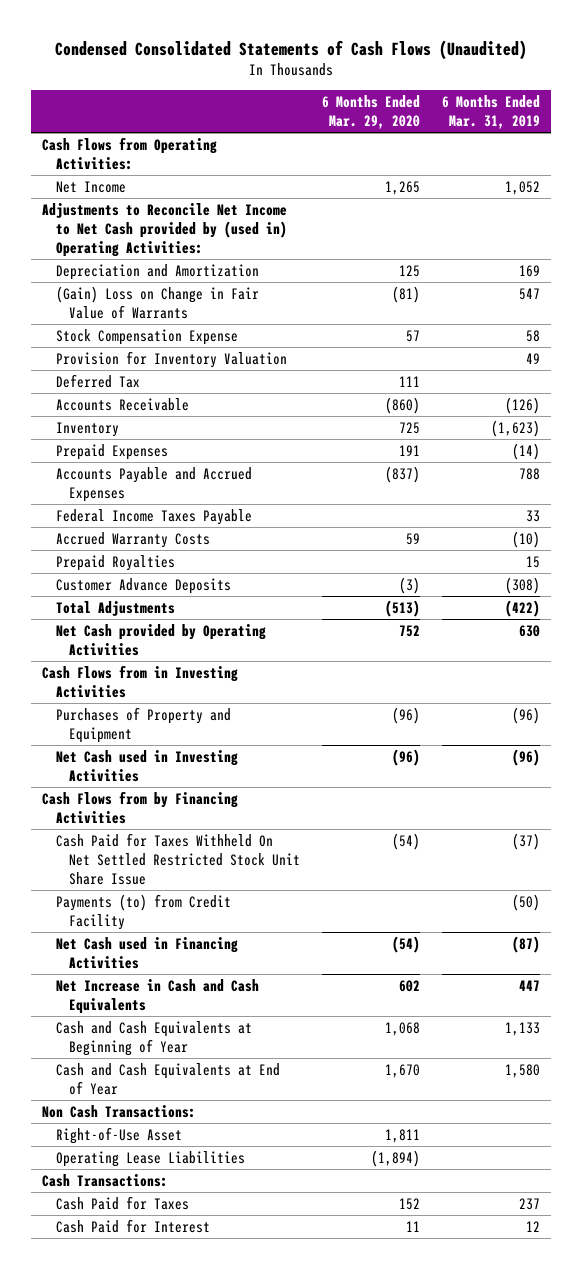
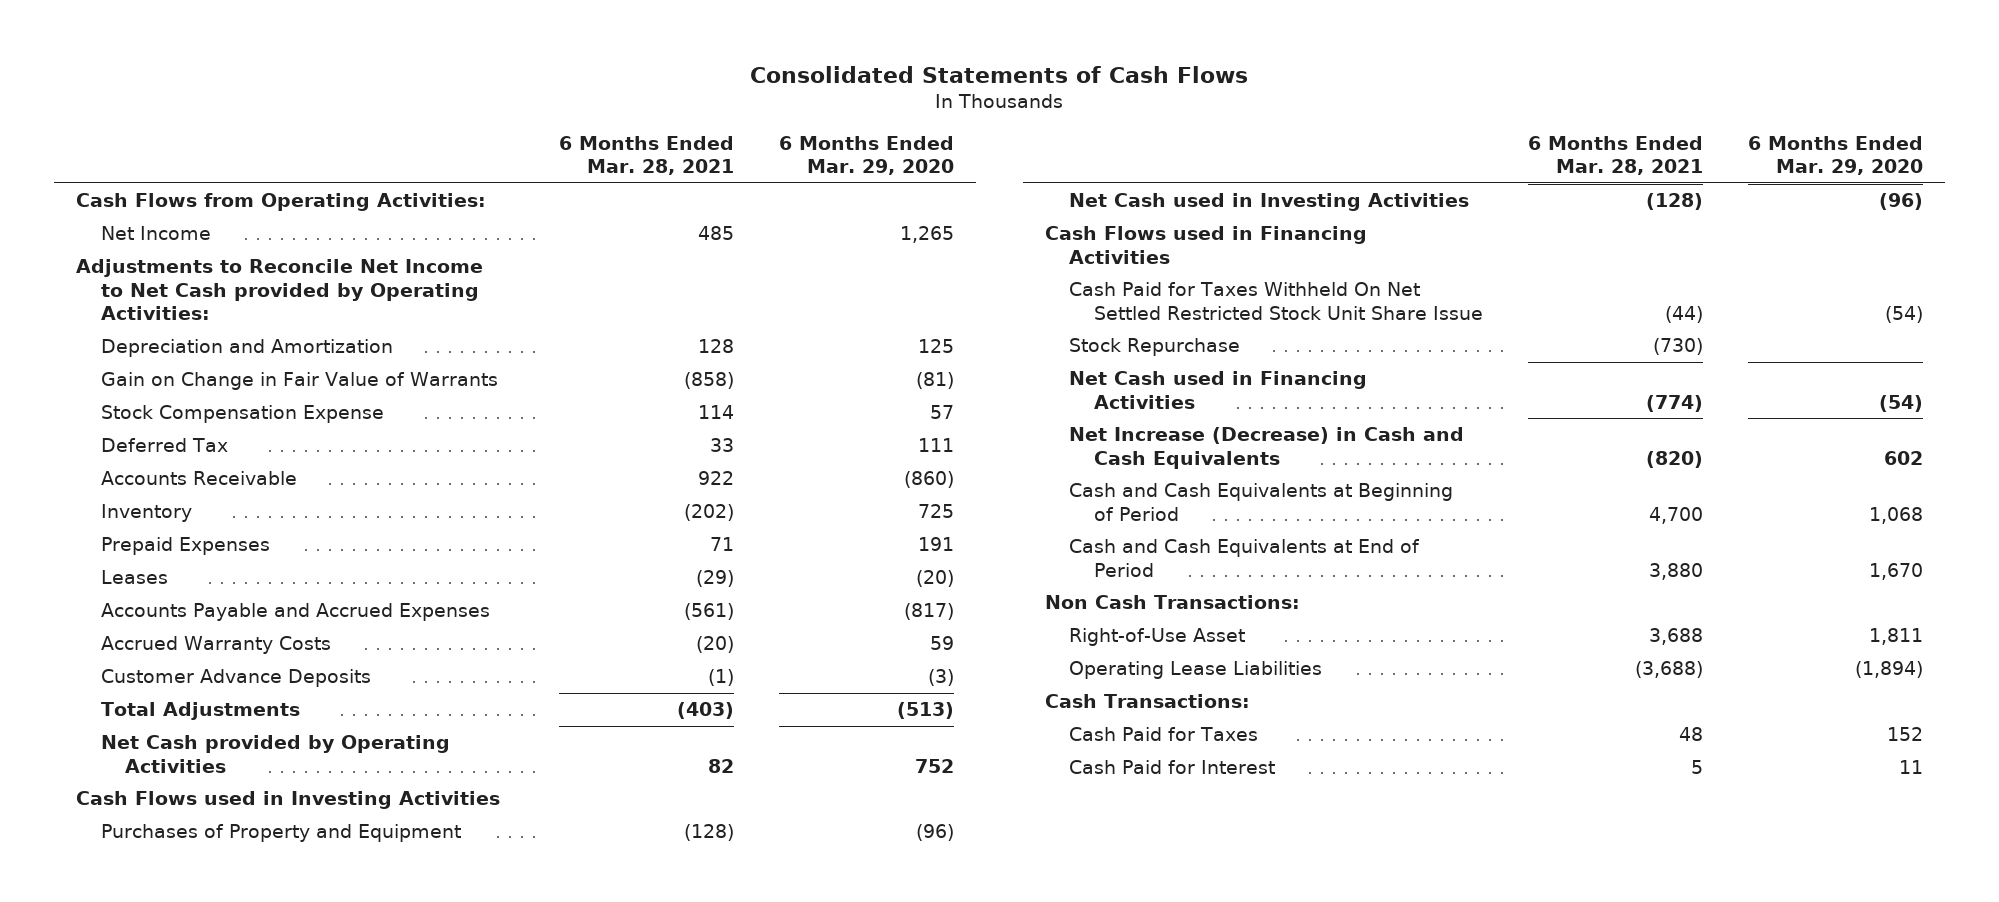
[54,39,527,60] Condensed Consolidated Statements of Cash Flows (Unaudited) -> [750,65,1249,83] Consolidated Statements of Cash Flows
[442,95,541,130] 6 Months Ended Mar. 31, 2019 -> none
none -> [559,135,735,175] 6 Months Ended Mar. 28, 2021
[41,202,287,258] Adjustments to Reconcile Net Income to Net Cash provided by (used in) Operating Activities: -> [76,259,484,321] Adjustments to Reconcile Net Income to Net Cash provided by Operating Activities:
[55,285,259,319] (Gain) Loss on Change in Fair Value of Warrants -> [100,372,498,391] Gain on Change in Fair Value of Warrants
[55,350,287,368] Provision for Inventory Valuation -> none
[55,508,252,525] Federal Income Taxes Payable -> none
none -> [100,570,168,585] Leases
[385,465,421,483] (837) -> [903,603,954,621] (817)
[55,554,175,571] Prepaid Royalties -> none
[41,664,238,698] Cash Flows from in Investing Activities -> [76,791,501,810] Cash Flows used in Investing Activities
[41,790,238,824] Cash Flows from by Financing Activities -> [1045,226,1368,264] Cash Flows used in Financing Activities
[55,893,231,930] Payments (to) from Credit Facility -> none
none -> [1069,338,1241,357] Stock Repurchase
[55,978,259,1014] Net Increase in Cash and Cash Equivalents -> [1069,427,1465,469] Net Increase (Decrease) in Cash and Cash Equivalents
[55,1020,252,1056] Cash and Cash Equivalents at Beginning of Year -> [1069,483,1454,521] Cash and Cash Equivalents at Beginning of Period
[55,1062,280,1095] Cash and Cash Equivalents at End of Year -> [1069,539,1421,577] Cash and Cash Equivalents at End of Period

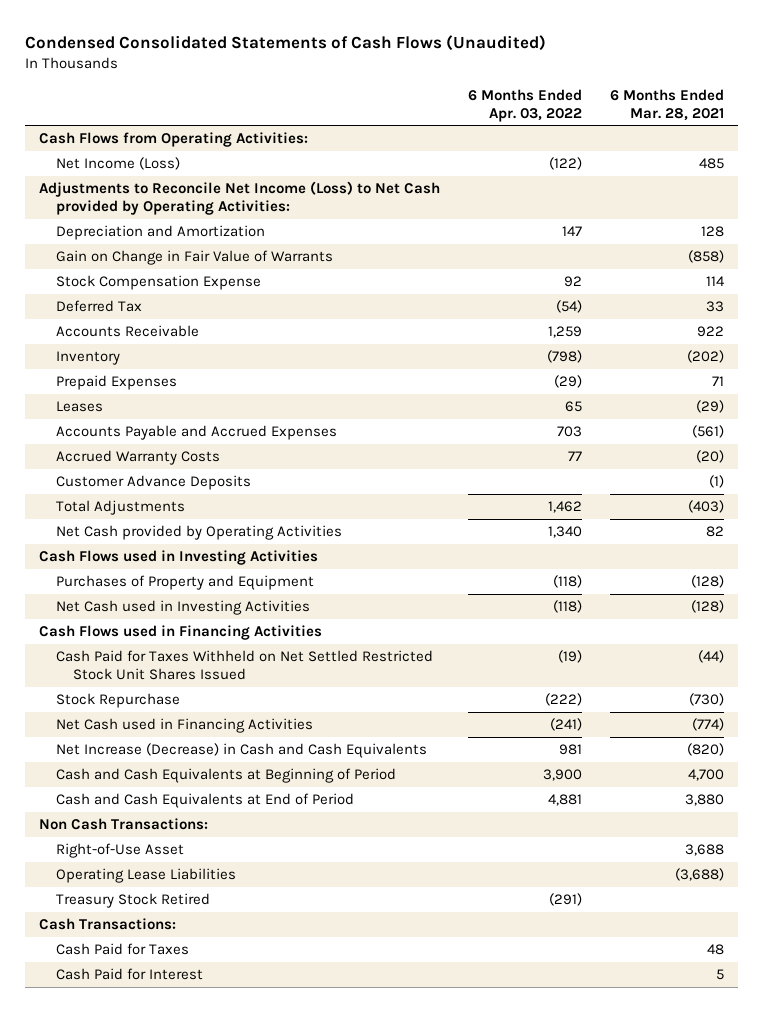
[750,65,1249,83] Consolidated Statements of Cash Flows -> [24,34,546,51] Condensed Consolidated Statements of Cash Flows (Unaudited)
[778,135,954,175] 6 Months Ended Mar. 29, 2020 -> none
none -> [467,88,582,122] 6 Months Ended Apr. 03, 2022
[100,226,211,241] Net Income -> [55,157,180,171] Net Income (Loss)
[76,259,484,321] Adjustments to Reconcile Net Income to Net Cash provided by Operating Activities: -> [38,181,440,215] Adjustments to Reconcile Net Income (Loss) to Net Cash provided by Operating Activities:
[1069,282,1483,320] Cash Paid for Taxes Withheld On Net Settled Restricted Stock Unit Share Issue -> [55,650,433,680] Cash Paid for Taxes Withheld on Net Settled Restricted Stock Unit Shares Issued
none -> [55,893,210,909] Treasury Stock Retired

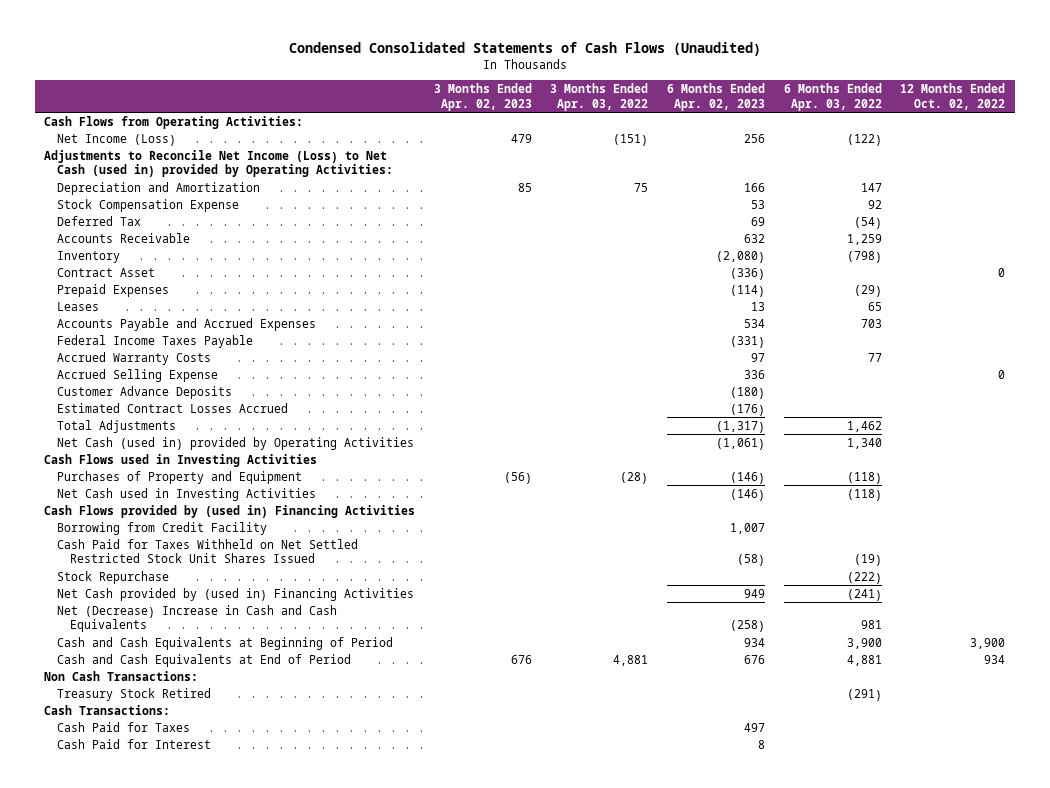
[609,88,724,121] 6 Months Ended Mar. 28, 2021 -> none
none -> [433,83,532,111] 3 Months Ended Apr. 02, 2023
none -> [550,83,649,111] 3 Months Ended Apr. 03, 2022
none -> [667,83,766,111] 6 Months Ended Apr. 02, 2023
none -> [900,83,1006,110] 12 Months Ended Oct. 02, 2022
[38,181,440,215] Adjustments to Reconcile Net Income (Loss) to Net Cash provided by Operating Activities: -> [44,149,394,178] Adjustments to Reconcile Net Income (Loss) to Net Cash (used in) provided by Operating Activities:
[55,250,333,266] Gain on Change in Fair Value of Warrants -> none
none -> [57,267,156,277] Contract Asset
none -> [57,334,254,348] Federal Income Taxes Payable
none -> [57,368,219,382] Accrued Selling Expense
none -> [57,402,289,413] Estimated Contract Losses Accrued
[55,525,342,541] Net Cash provided by Operating Activities -> [57,436,415,450] Net Cash (used in) provided by Operating Activities
[38,625,322,641] Cash Flows used in Financing Activities -> [44,504,416,518] Cash Flows provided by (used in) Financing Activities
none -> [57,521,268,535] Borrowing from Credit Facility
[55,718,313,734] Net Cash used in Financing Activities -> [57,587,415,601] Net Cash provided by (used in) Financing Activities
[55,743,427,759] Net Increase (Decrease) in Cash and Cash Equivalents -> [57,604,338,633] Net (Decrease) Increase in Cash and Cash Equivalents
[55,843,184,859] Right-of-Use Asset -> none
[55,868,236,884] Operating Lease Liabilities -> none

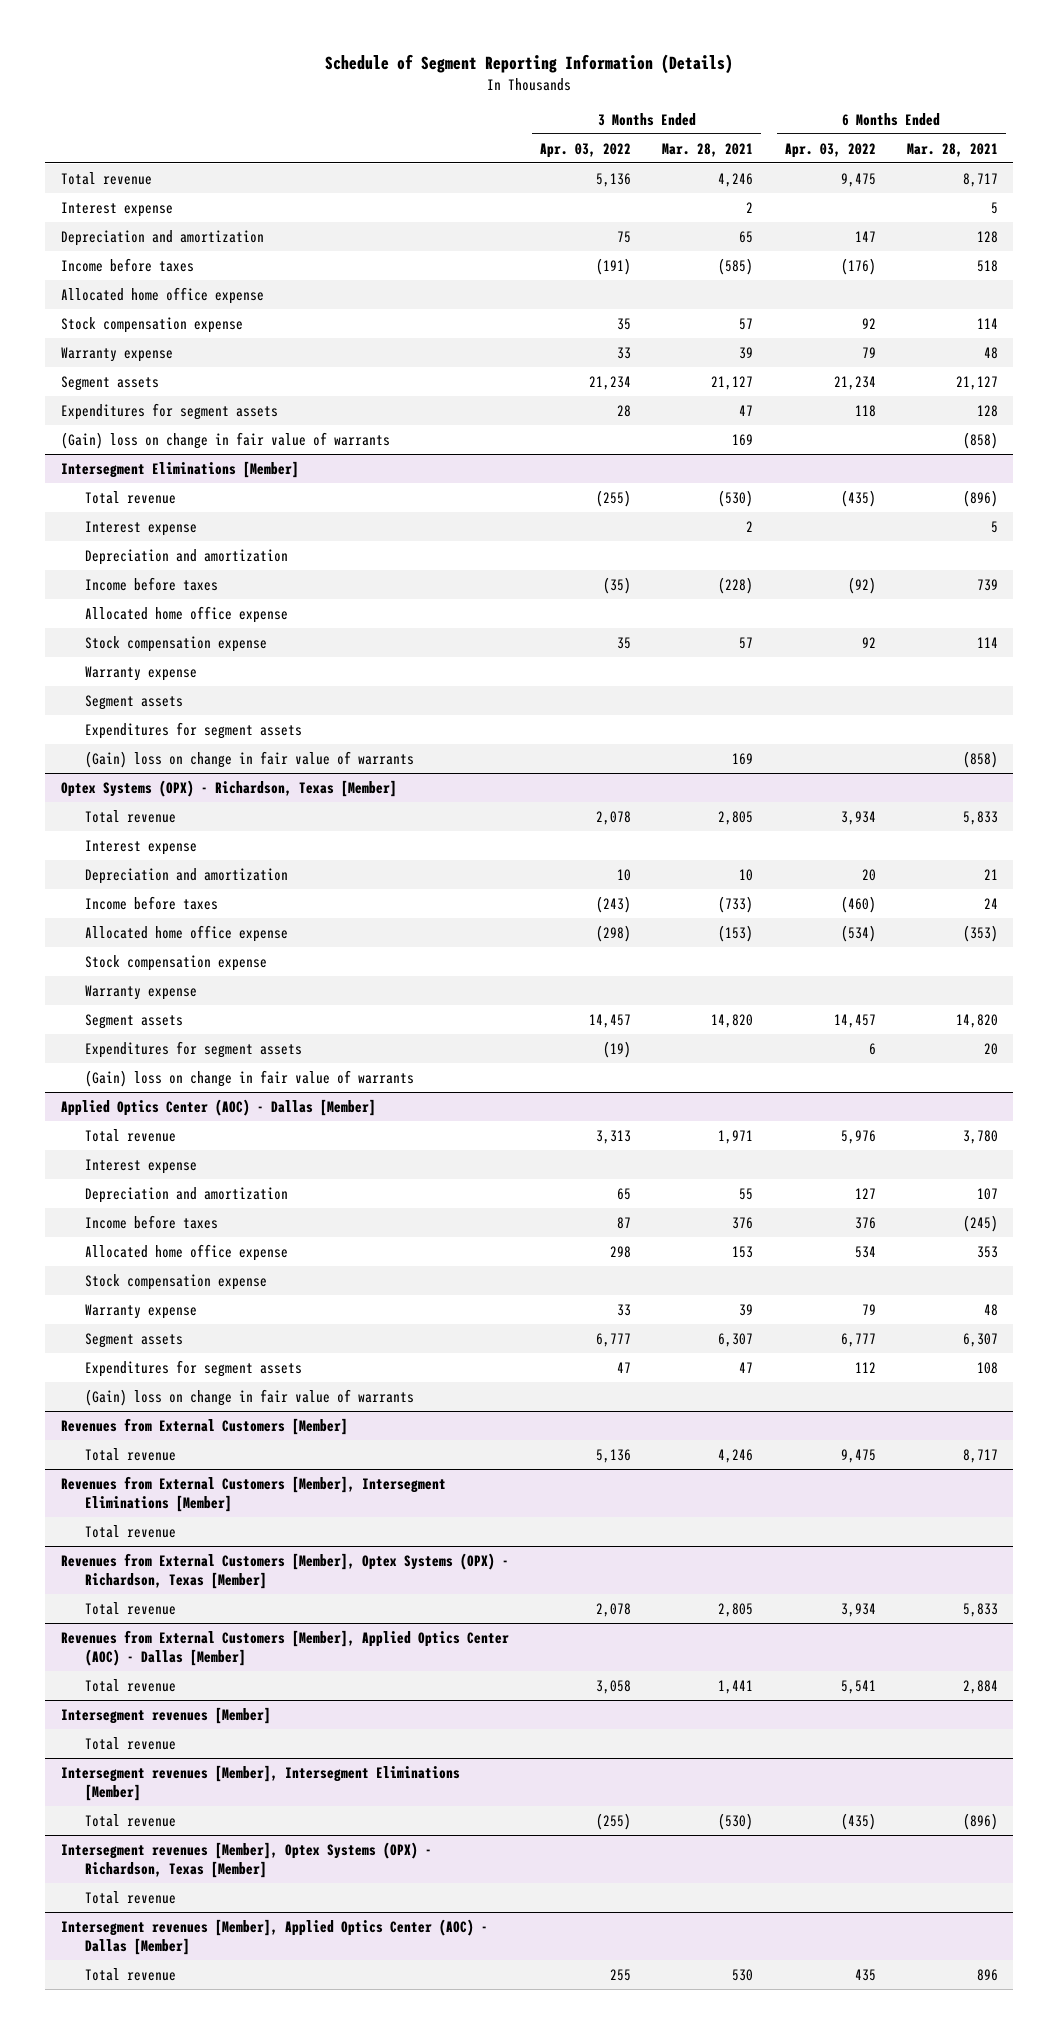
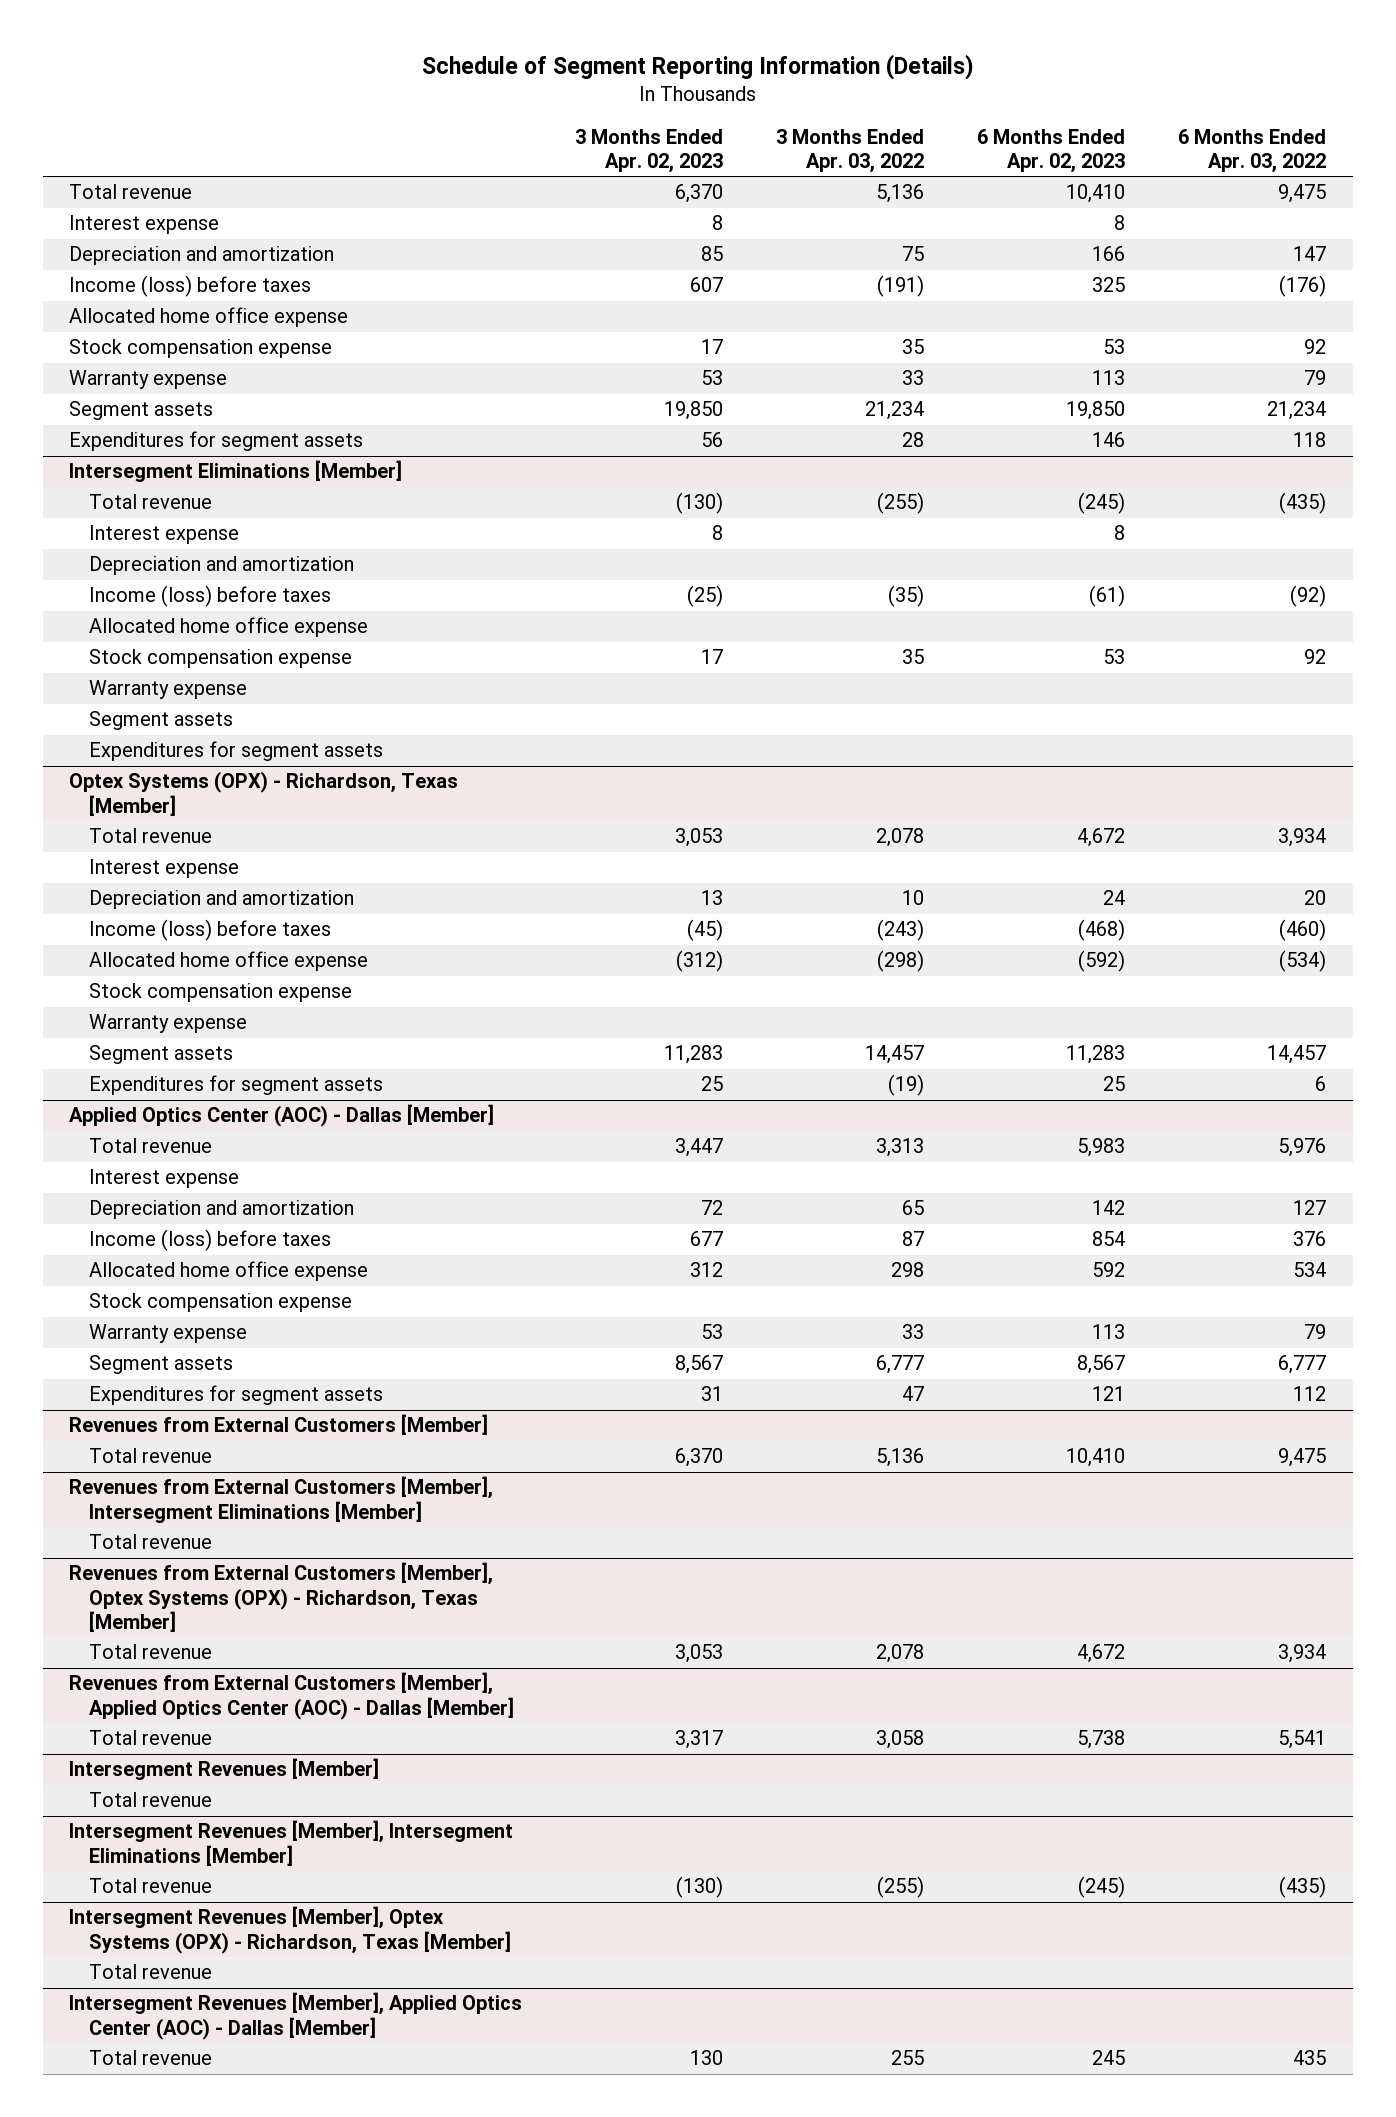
[662,142,754,157] Mar. 28, 2021 -> none
[906,142,998,157] Mar. 28, 2021 -> none
none -> [575,128,724,174] 3 Months Ended Apr. 02, 2023
none -> [977,128,1126,174] 6 Months Ended Apr. 02, 2023
[60,257,194,272] Income before taxes -> [69,275,312,298] Income (loss) before taxes
[60,431,390,449] (Gain) loss on change in fair value of warrants -> none
[85,576,219,591] Income before taxes -> [88,585,331,608] Income (loss) before taxes
[85,750,415,768] (Gain) loss on change in fair value of warrants -> none
[85,895,219,910] Income before taxes -> [88,919,331,942] Income (loss) before taxes
[85,1069,415,1087] (Gain) loss on change in fair value of warrants -> none
[85,1214,219,1229] Income before taxes -> [88,1229,331,1252] Income (loss) before taxes
[85,1388,415,1406] (Gain) loss on change in fair value of warrants -> none
[60,1706,271,1724] Intersegment revenues [Member] -> [69,1758,380,1781] Intersegment Revenues [Member]
[60,1764,460,1802] Intersegment revenues [Member], Intersegment Eliminations [Member] -> [69,1820,514,1866] Intersegment Revenues [Member], Intersegment Eliminations [Member]
[60,1841,432,1879] Intersegment revenues [Member], Optex Systems (OPX) - Richardson, Texas [Member] -> [69,1906,511,1954] Intersegment Revenues [Member], Optex Systems (OPX) - Richardson, Texas [Member]
[60,1918,488,1956] Intersegment revenues [Member], Applied Optics Center (AOC) - Dallas [Member] -> [69,1992,523,2040] Intersegment Revenues [Member], Applied Optics Center (AOC) - Dallas [Member]

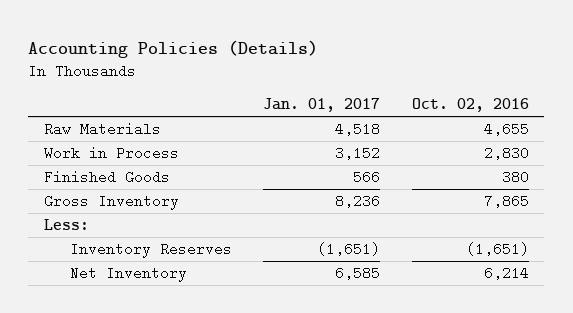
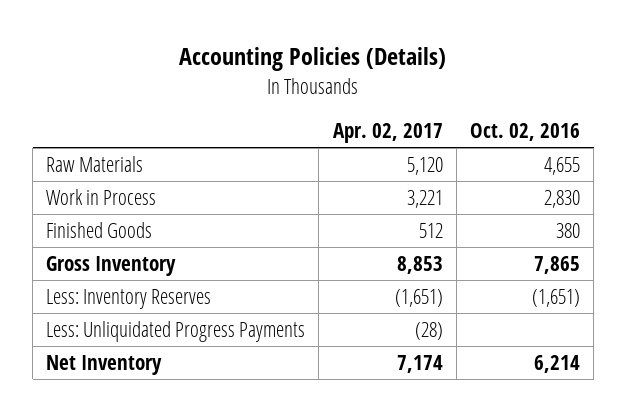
[263,98,381,113] Jan. 01, 2017 -> none
none -> [332,123,443,144] Apr. 02, 2017
[44,218,90,230] Less: -> none
[69,241,232,258] Inventory Reserves -> [46,288,212,309] Less: Inventory Reserves
none -> [46,320,306,342] Less: Unliquidated Progress Payments

